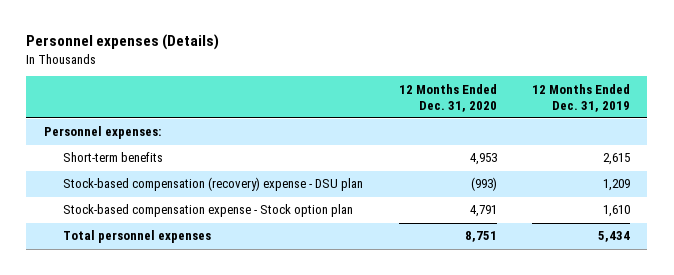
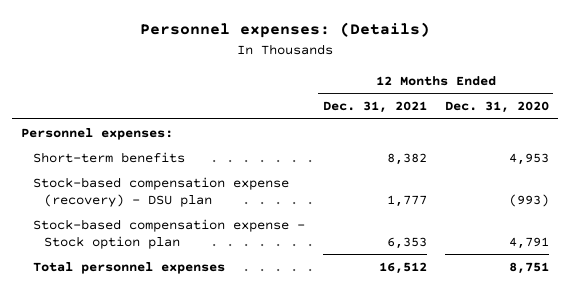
[26,34,220,51] Personnel expenses (Details) -> [139,22,430,39] Personnel expenses: (Details)
[531,83,630,112] 12 Months Ended Dec. 31, 2019 -> none
none -> [322,101,427,114] Dec. 31, 2021
[63,177,364,192] Stock-based compensation (recovery) expense - DSU plan -> [32,176,289,207] Stock-based compensation expense (recovery) - DSU plan

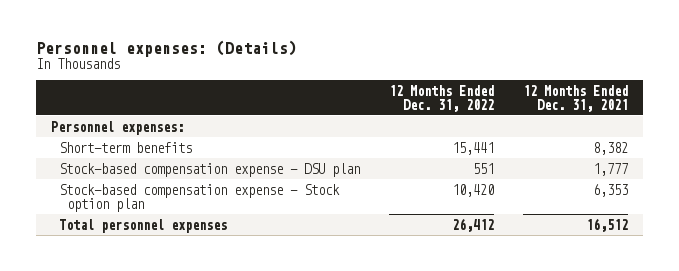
[444,101,549,114] Dec. 31, 2020 -> none
none -> [389,84,495,112] 12 Months Ended Dec. 31, 2022
[32,176,289,207] Stock-based compensation expense (recovery) - DSU plan -> [59,162,361,177] Stock-based compensation expense - DSU plan

